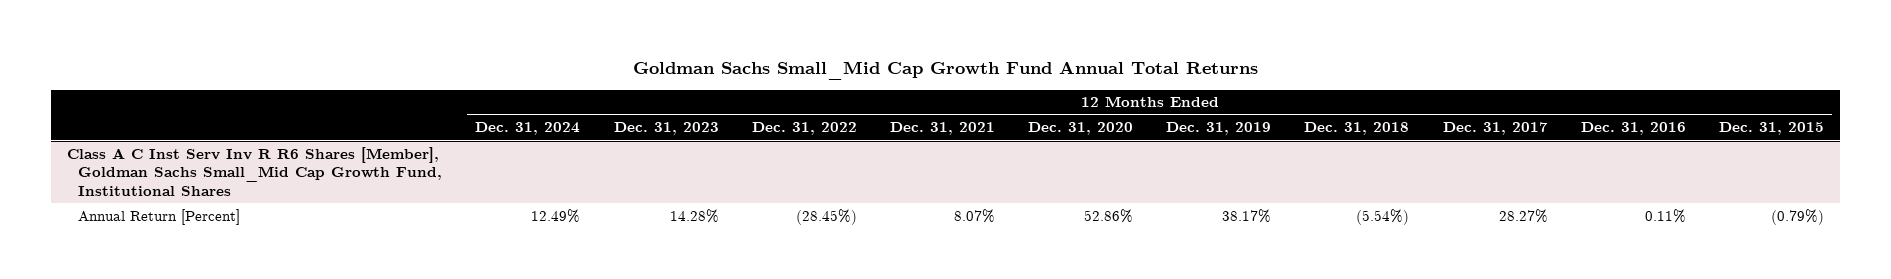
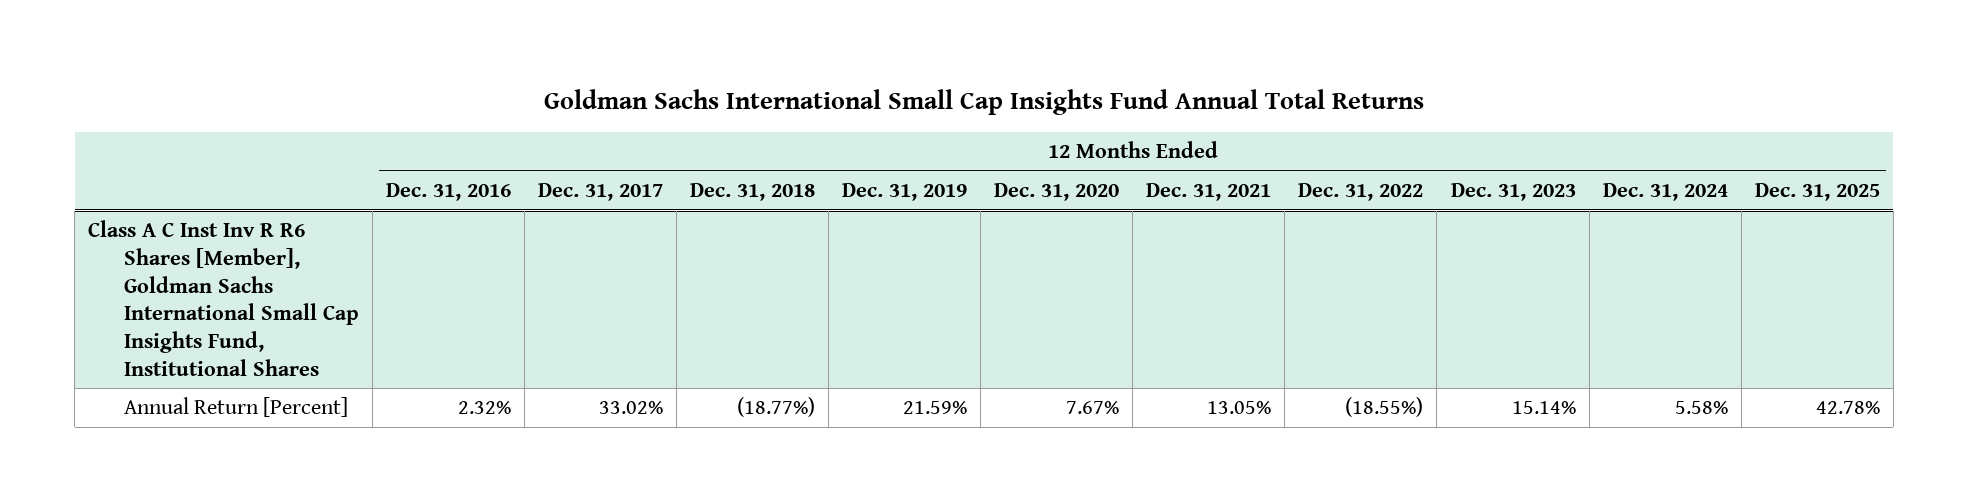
[632,61,1258,81] Goldman Sachs Small_Mid Cap Growth Fund Annual Total Returns -> [544,89,1425,116] Goldman Sachs International Small Cap Insights Fund Annual Total Returns
[1718,122,1824,136] Dec. 31, 2015 -> none
none -> [1754,183,1880,202] Dec. 31, 2025
[67,146,443,196] Class A C Inst Serv Inv R R6 Shares [Member], Goldman Sachs Small_Mid Cap Growth Fund, Institutional Shares -> [88,220,359,376] Class A C Inst Inv R R6 Shares [Member], Goldman Sachs International Small Cap Insights Fund, Institutional Shares
[531,208,581,223] 12.49% -> [1674,401,1728,415] 5.58%
[669,208,719,223] 14.28% -> [1511,401,1576,415] 15.14%
[795,208,857,225] (28.45%) -> [1345,397,1424,418] (18.55%)
[953,208,995,223] 8.07% -> [1207,401,1272,415] 13.05%
[1084,208,1134,223] 52.86% -> [1066,401,1120,415] 7.67%
[1222,208,1272,223] 38.17% -> [903,401,968,415] 21.59%
[1356,208,1410,225] (5.54%) -> [737,397,816,418] (18.77%)
[1498,208,1548,223] 28.27% -> [599,401,664,415] 33.02%
[1644,208,1686,223] 0.11% -> [457,401,511,415] 2.32%

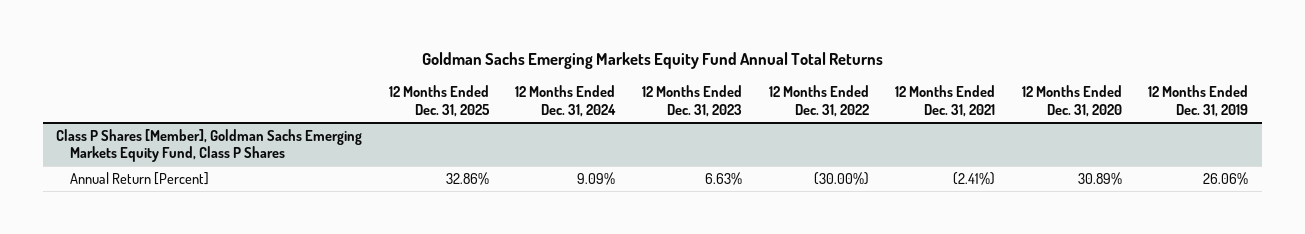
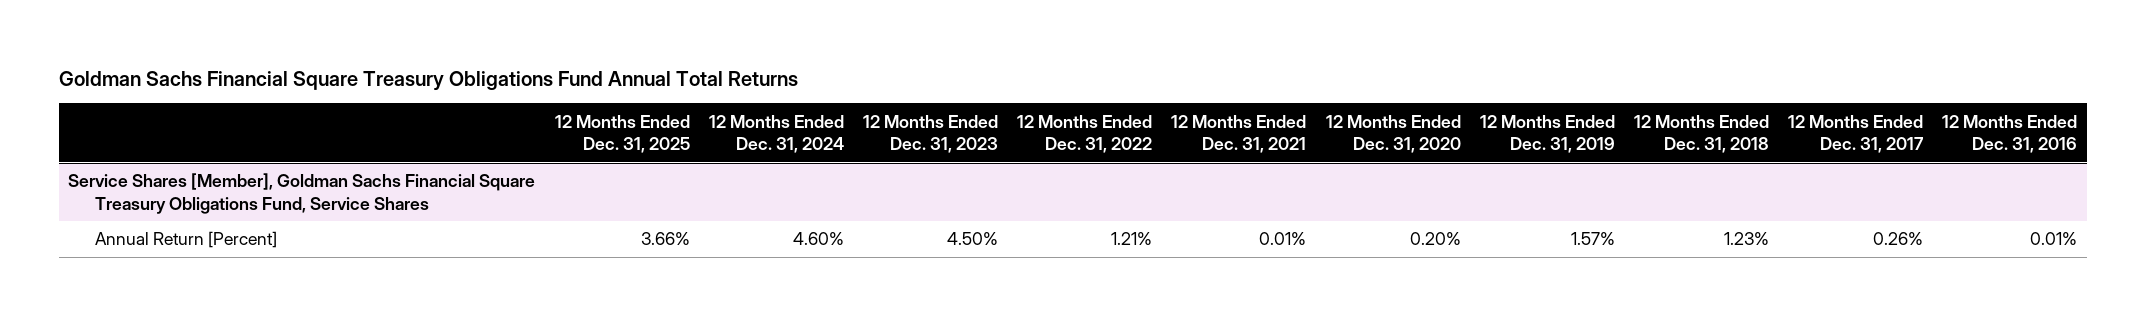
[422,52,884,70] Goldman Sachs Emerging Markets Equity Fund Annual Total Returns -> [58,70,798,91] Goldman Sachs Financial Square Treasury Obligations Fund Annual Total Returns
none -> [1633,114,1769,154] 12 Months Ended Dec. 31, 2018
none -> [1788,114,1925,154] 12 Months Ended Dec. 31, 2017
none -> [1942,114,2078,154] 12 Months Ended Dec. 31, 2016
[56,128,363,163] Class P Shares [Member], Goldman Sachs Emerging Markets Equity Fund, Class P Shares -> none
none -> [68,173,536,214] Service Shares [Member], Goldman Sachs Financial Square Treasury Obligations Fund, Service Shares
[445,171,489,185] 32.86% -> [640,232,690,246] 3.66%
[577,171,616,185] 9.09% -> [792,232,844,246] 4.60%
[704,171,742,185] 6.63% -> [946,232,998,246] 4.50%
[813,171,869,185] (30.00%) -> [1111,232,1153,246] 1.21%
[953,171,996,185] (2.41%) -> [1259,232,1307,246] 0.01%
[1077,171,1122,185] 30.89% -> [1409,232,1461,246] 0.20%
[1203,171,1249,185] 26.06% -> [1570,232,1615,246] 1.57%

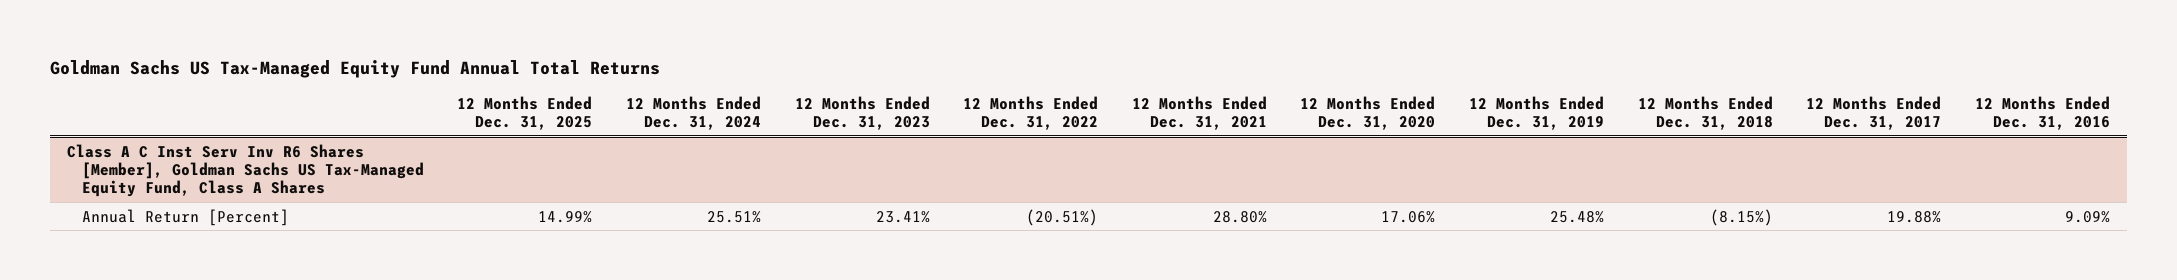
[58,70,798,91] Goldman Sachs Financial Square Treasury Obligations Fund Annual Total Returns -> [49,59,660,78] Goldman Sachs US Tax-Managed Equity Fund Annual Total Returns
[68,173,536,214] Service Shares [Member], Goldman Sachs Financial Square Treasury Obligations Fund, Service Shares -> none
none -> [66,143,424,197] Class A C Inst Serv Inv R6 Shares [Member], Goldman Sachs US Tax-Managed Equity Fund, Class A Shares
[640,232,690,246] 3.66% -> [538,210,593,223] 14.99%
[792,232,844,246] 4.60% -> [706,210,761,223] 25.51%
[946,232,998,246] 4.50% -> [875,210,930,223] 23.41%
[1111,232,1153,246] 1.21% -> [1026,208,1099,226] (20.51%)
[1259,232,1307,246] 0.01% -> [1212,210,1267,223] 28.80%
[1409,232,1461,246] 0.20% -> [1381,210,1436,223] 17.06%
[1570,232,1615,246] 1.57% -> [1550,210,1605,223] 25.48%
[1723,232,1769,246] 1.23% -> [1709,208,1773,226] (8.15%)
[1873,232,1924,246] 0.26% -> [1887,210,1942,223] 19.88%
[2030,232,2078,246] 0.01% -> [2064,210,2110,223] 9.09%

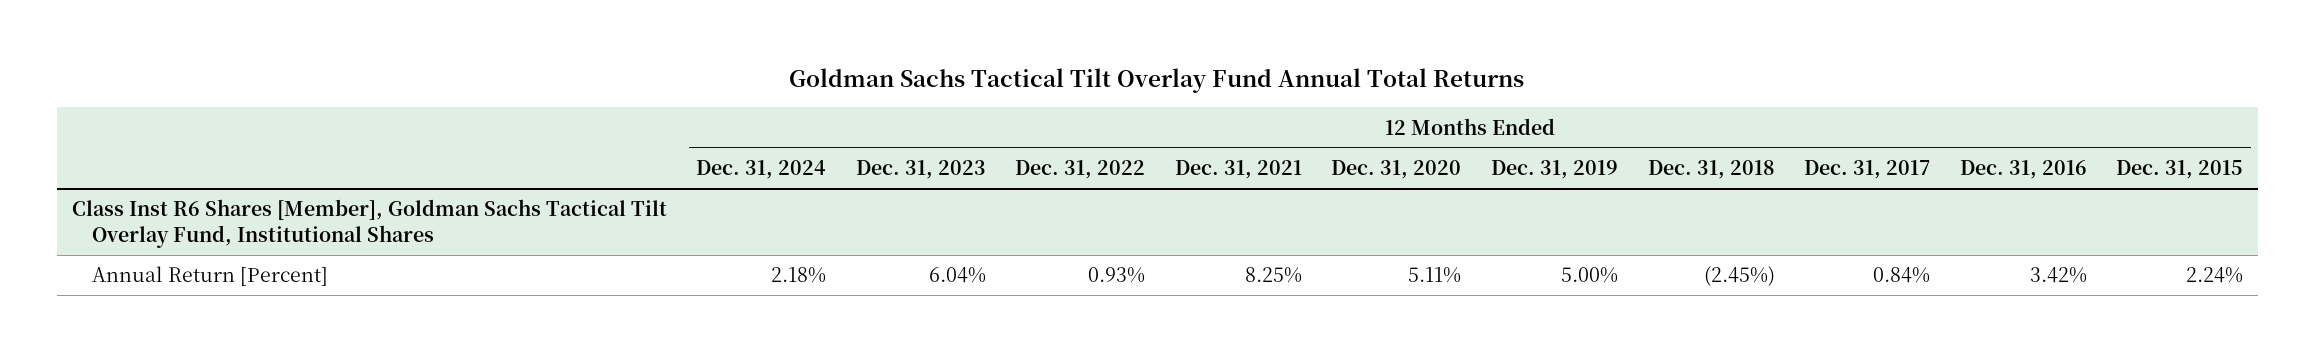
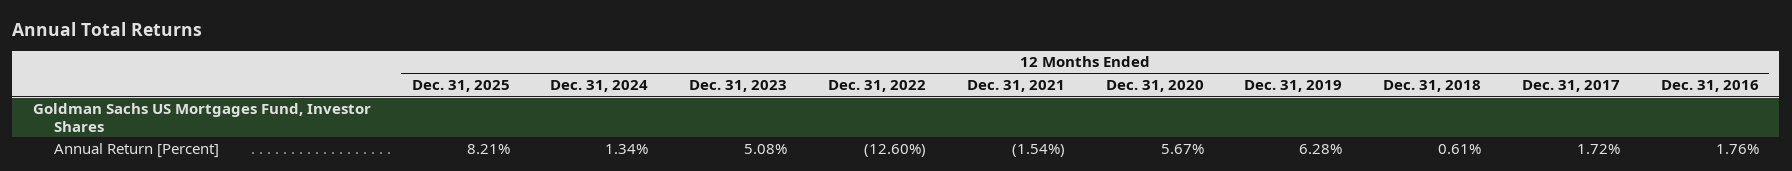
[789,68,1525,94] Goldman Sachs Tactical Tilt Overlay Fund Annual Total Returns -> [12,21,203,36] Annual Total Returns
[2116,160,2244,180] Dec. 31, 2015 -> none
none -> [411,79,510,92] Dec. 31, 2025
[71,199,667,248] Class Inst R6 Shares [Member], Goldman Sachs Tactical Tilt Overlay Fund, Institutional Shares -> none
none -> [32,102,371,132] Goldman Sachs US Mortgages Fund, Investor Shares
[771,267,827,284] 2.18% -> [605,143,649,154] 1.34%
[928,267,986,284] 6.04% -> [744,143,788,154] 5.08%
[1088,267,1146,284] 0.93% -> [863,143,926,157] (12.60%)
[1244,267,1302,284] 8.25% -> [1011,143,1065,157] (1.54%)
[1408,267,1462,284] 5.11% -> [1160,143,1204,154] 5.67%
[1561,267,1619,284] 5.00% -> [1299,143,1343,154] 6.28%
[1703,266,1775,288] (2.45%) -> [1438,143,1482,154] 0.61%
[1873,267,1931,284] 0.84% -> [1577,143,1621,154] 1.72%
[2029,267,2087,284] 3.42% -> [1715,143,1759,154] 1.76%

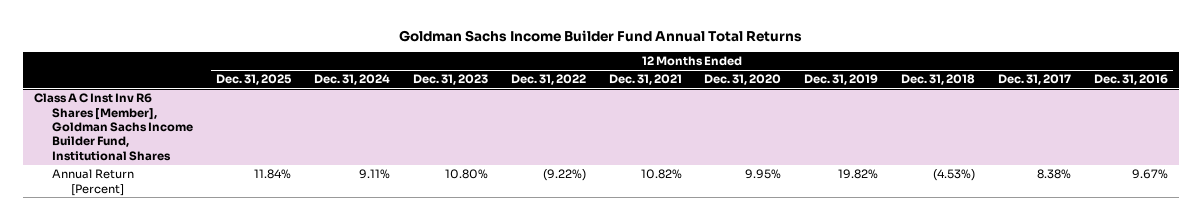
[12,21,203,36] Annual Total Returns -> [398,29,802,42] Goldman Sachs Income Builder Fund Annual Total Returns
[32,102,371,132] Goldman Sachs US Mortgages Fund, Investor Shares -> none
none -> [34,93,194,161] Class A C Inst Inv R6 Shares [Member], Goldman Sachs Income Builder Fund, Institutional Shares
[466,143,510,154] 8.21% -> [254,169,292,180] 11.84%
[605,143,649,154] 1.34% -> [359,169,391,180] 9.11%
[744,143,788,154] 5.08% -> [444,169,488,180] 10.80%
[863,143,926,157] (12.60%) -> [542,169,586,182] (9.22%)
[1011,143,1065,157] (1.54%) -> [640,169,682,180] 10.82%
[1160,143,1204,154] 5.67% -> [745,169,782,180] 9.95%
[1299,143,1343,154] 6.28% -> [838,169,879,180] 19.82%
[1438,143,1482,154] 0.61% -> [932,169,975,182] (4.53%)
[1577,143,1621,154] 1.72% -> [1036,169,1071,180] 8.38%
[1715,143,1759,154] 1.76% -> [1131,169,1168,180] 9.67%

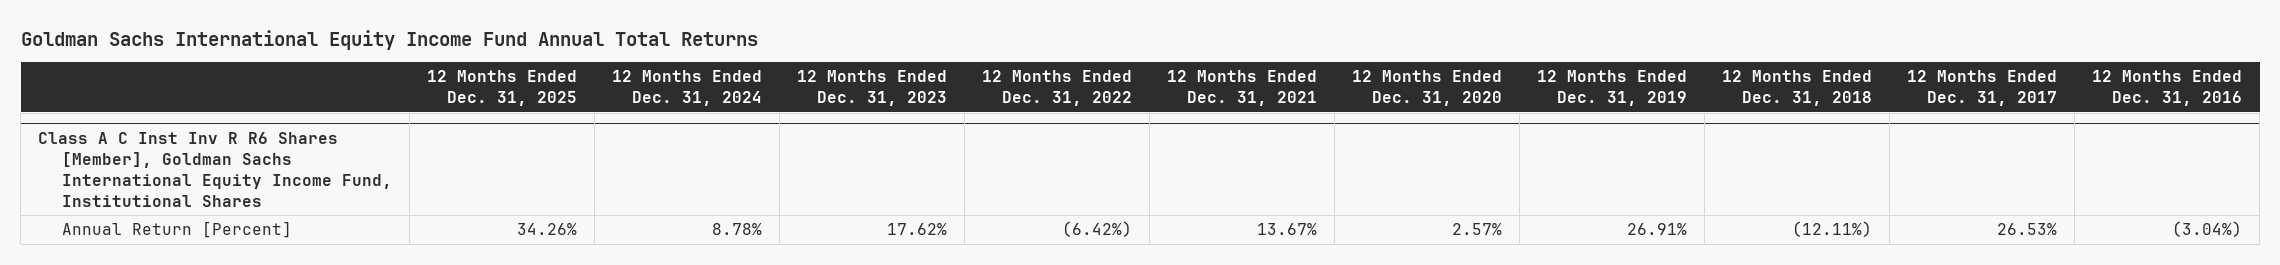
[398,29,802,42] Goldman Sachs Income Builder Fund Annual Total Returns -> [20,29,758,50] Goldman Sachs International Equity Income Fund Annual Total Returns
[34,93,194,161] Class A C Inst Inv R6 Shares [Member], Goldman Sachs Income Builder Fund, Institutional Shares -> [38,131,393,207] Class A C Inst Inv R R6 Shares [Member], Goldman Sachs International Equity Income Fund, Institutional Shares
[254,169,292,180] 11.84% -> [517,223,578,236] 34.26%
[359,169,391,180] 9.11% -> [712,223,763,236] 8.78%
[444,169,488,180] 10.80% -> [887,223,948,236] 17.62%
[542,169,586,182] (9.22%) -> [1062,221,1133,238] (6.42%)
[640,169,682,180] 10.82% -> [1257,223,1318,236] 13.67%
[745,169,782,180] 9.95% -> [1452,223,1503,236] 2.57%
[838,169,879,180] 19.82% -> [1627,223,1688,236] 26.91%
[932,169,975,182] (4.53%) -> [1792,221,1873,238] (12.11%)
[1036,169,1071,180] 8.38% -> [1997,223,2058,236] 26.53%
[1131,169,1168,180] 9.67% -> [2172,221,2243,238] (3.04%)

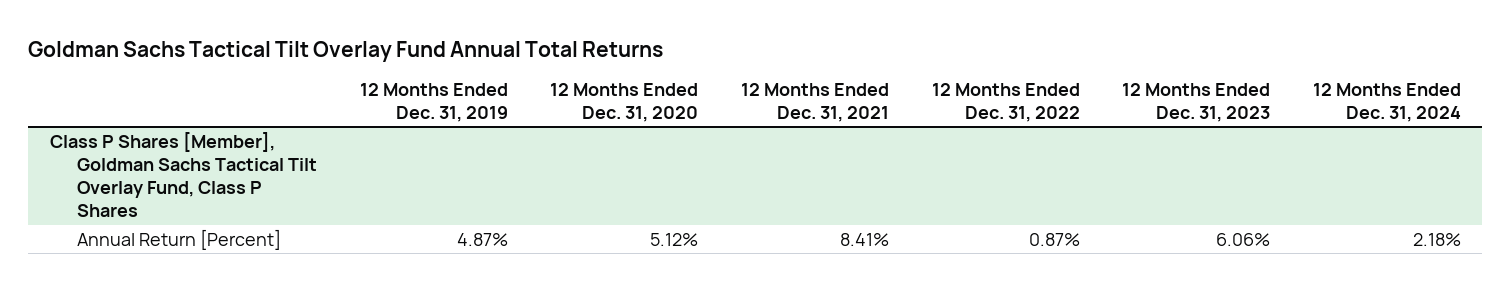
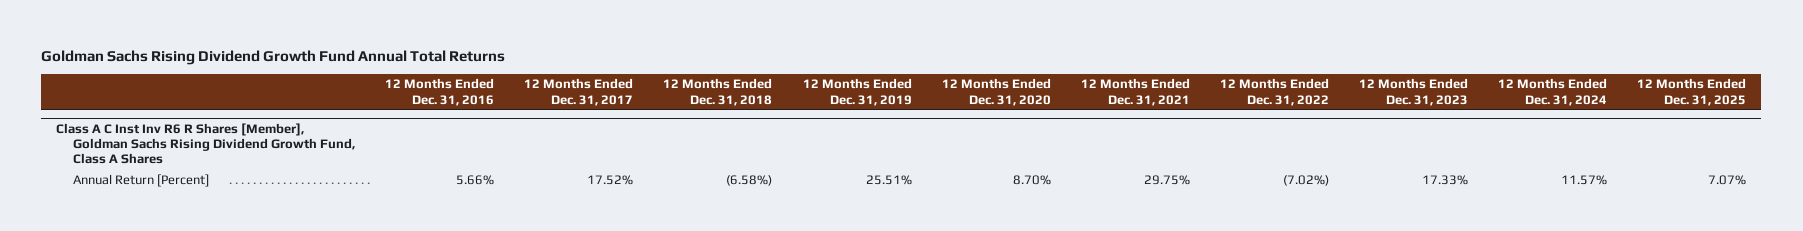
[28,40,664,62] Goldman Sachs Tactical Tilt Overlay Fund Annual Total Returns -> [41,50,506,66] Goldman Sachs Rising Dividend Growth Fund Annual Total Returns
none -> [385,78,495,106] 12 Months Ended Dec. 31, 2016
none -> [524,78,634,106] 12 Months Ended Dec. 31, 2017
none -> [663,78,773,106] 12 Months Ended Dec. 31, 2018
none -> [1637,78,1747,106] 12 Months Ended Dec. 31, 2025
[49,131,318,218] Class P Shares [Member], Goldman Sachs Tactical Tilt Overlay Fund, Class P Shares -> none
none -> [56,123,356,165] Class A C Inst Inv R6 R Shares [Member], Goldman Sachs Rising Dividend Growth Fund, Class A Shares
[456,232,508,246] 4.87% -> [865,174,912,185] 25.51%
[650,232,699,246] 5.12% -> [1012,174,1051,185] 8.70%
[839,232,889,246] 8.41% -> [1143,174,1190,185] 29.75%
[1028,232,1080,246] 0.87% -> [1282,174,1329,186] (7.02%)
[1216,232,1271,246] 6.06% -> [1422,174,1469,185] 17.33%
[1412,232,1461,246] 2.18% -> [1561,174,1608,185] 11.57%

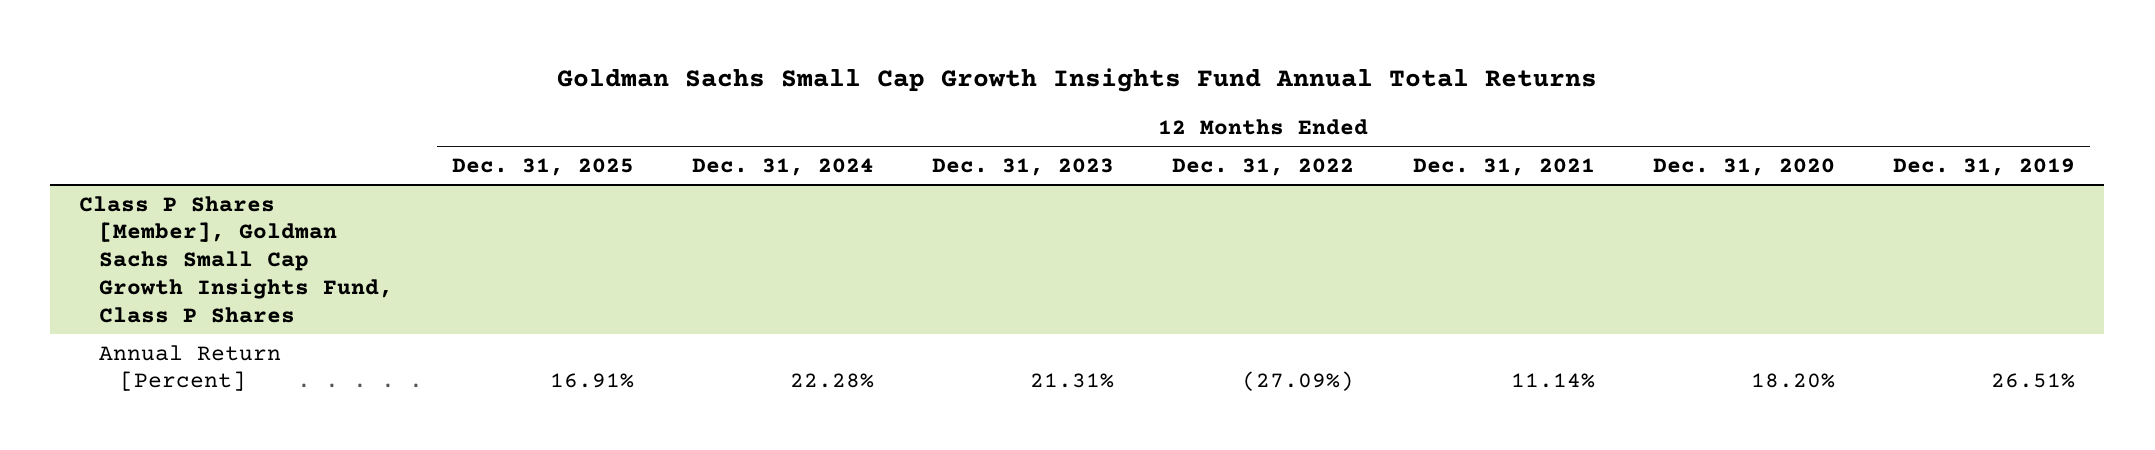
[41,50,506,66] Goldman Sachs Rising Dividend Growth Fund Annual Total Returns -> [557,67,1598,92] Goldman Sachs Small Cap Growth Insights Fund Annual Total Returns
[385,78,495,106] 12 Months Ended Dec. 31, 2016 -> none
[524,78,634,106] 12 Months Ended Dec. 31, 2017 -> none
[663,78,773,106] 12 Months Ended Dec. 31, 2018 -> none
[56,123,356,165] Class A C Inst Inv R6 R Shares [Member], Goldman Sachs Rising Dividend Growth Fund, Class A Shares -> none
none -> [79,195,394,323] Class P Shares [Member], Goldman Sachs Small Cap Growth Insights Fund, Class P Shares
[865,174,912,185] 25.51% -> [1991,373,2076,389] 26.51%
[1012,174,1051,185] 8.70% -> [1751,373,1836,389] 18.20%
[1143,174,1190,185] 29.75% -> [1510,373,1595,389] 11.14%
[1282,174,1329,186] (7.02%) -> [1242,371,1355,392] (27.09%)
[1422,174,1469,185] 17.33% -> [1030,373,1115,389] 21.31%
[1561,174,1608,185] 11.57% -> [789,373,874,389] 22.28%
[1708,174,1747,185] 7.07% -> [549,373,634,389] 16.91%

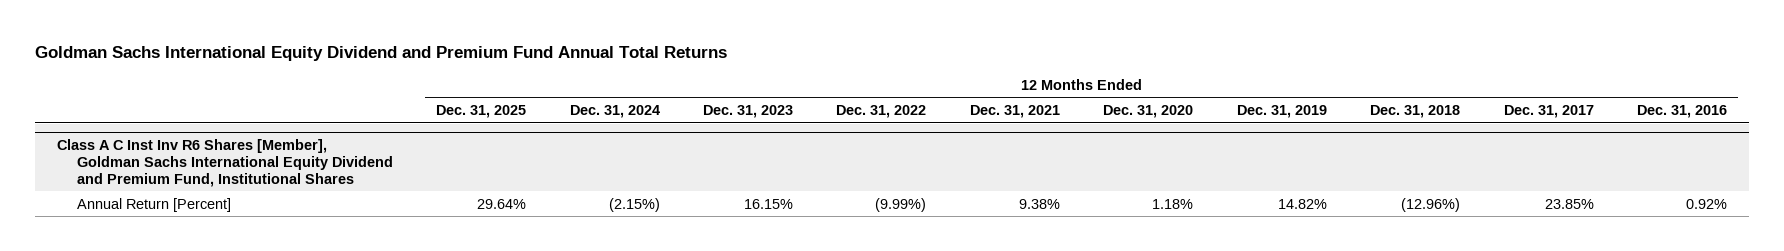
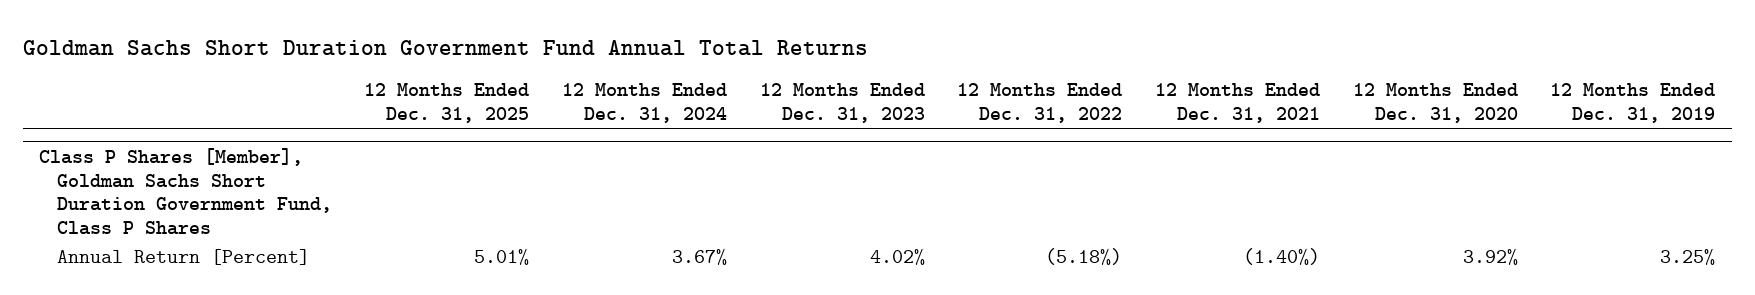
[35,46,728,62] Goldman Sachs International Equity Dividend and Premium Fund Annual Total Returns -> [23,39,869,56] Goldman Sachs Short Duration Government Fund Annual Total Returns
[1370,105,1461,119] Dec. 31, 2018 -> none
[1503,105,1594,119] Dec. 31, 2017 -> none
[1637,105,1728,119] Dec. 31, 2016 -> none
[57,138,393,187] Class A C Inst Inv R6 Shares [Member], Goldman Sachs International Equity Dividend and Premium Fund, Institutional Shares -> none
none -> [39,147,332,235] Class P Shares [Member], Goldman Sachs Short Duration Government Fund, Class P Shares
[477,198,527,209] 29.64% -> [474,248,530,266] 5.01%
[608,197,660,212] (2.15%) -> [671,248,727,266] 3.67%
[743,198,793,209] 16.15% -> [869,248,925,266] 4.02%
[875,197,927,212] (9.99%) -> [1045,248,1123,266] (5.18%)
[1018,198,1060,209] 9.38% -> [1242,248,1320,266] (1.40%)
[1152,198,1194,209] 1.18% -> [1462,248,1518,266] 3.92%
[1277,198,1327,209] 14.82% -> [1660,248,1716,266] 3.25%

